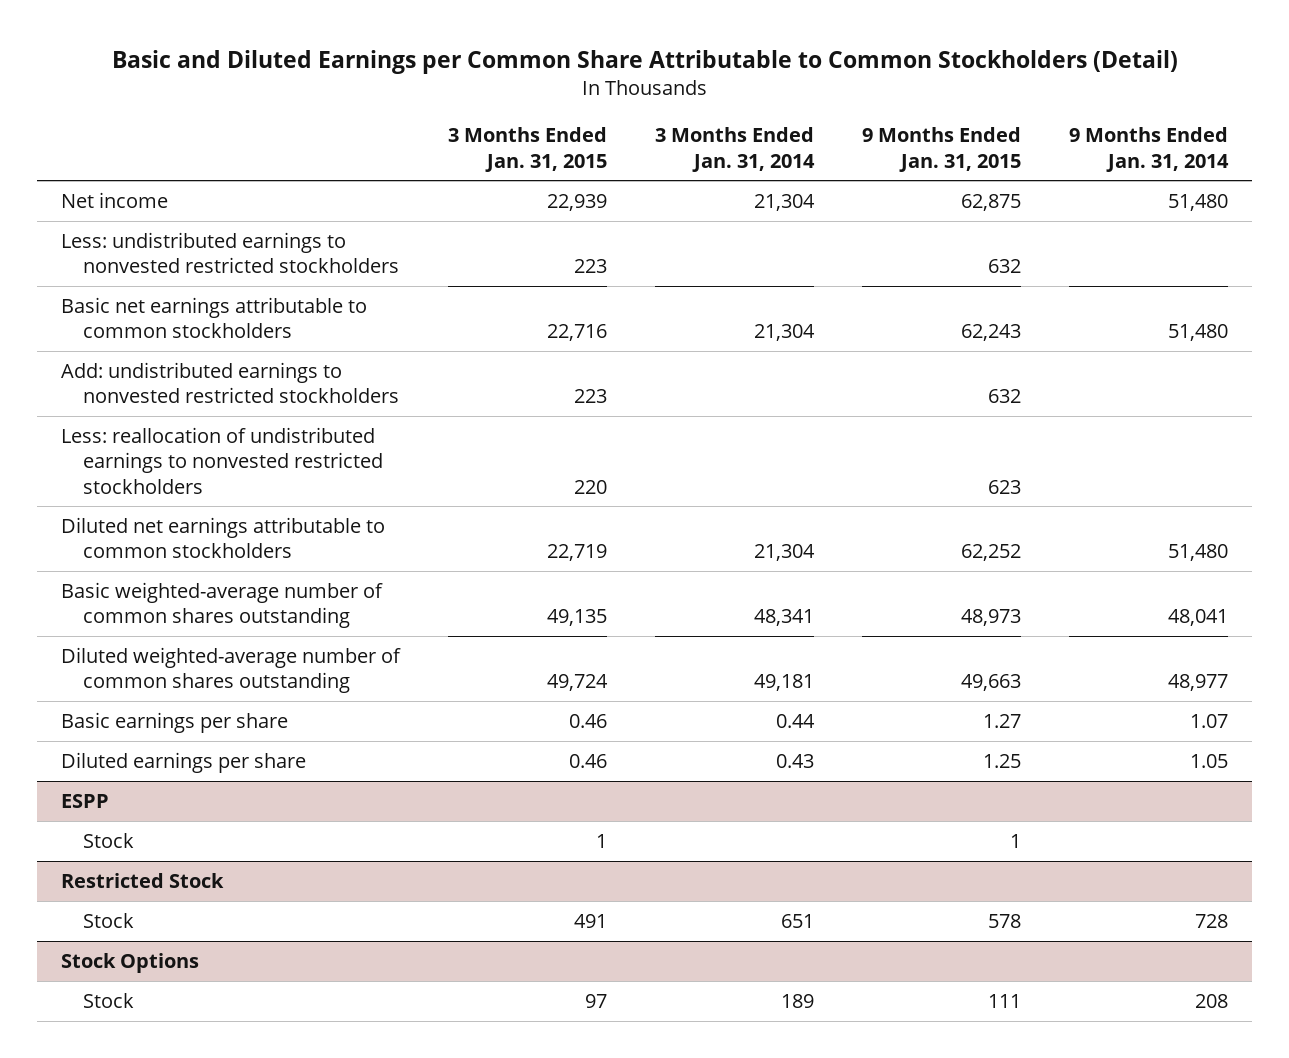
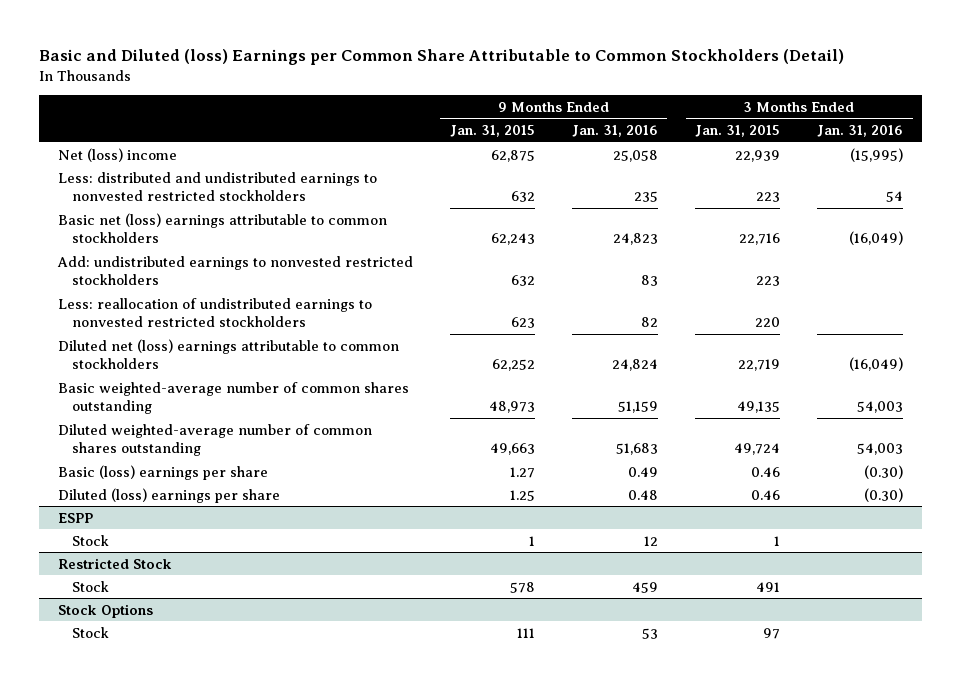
[111,50,1178,75] Basic and Diluted Earnings per Common Share Attributable to Common Stockholders (Detail) -> [38,49,844,66] Basic and Diluted (loss) Earnings per Common Share Attributable to Common Stockholders (Detail)
[655,127,816,172] 3 Months Ended Jan. 31, 2014 -> none
[1068,127,1229,172] 9 Months Ended Jan. 31, 2014 -> none
none -> [571,125,658,138] Jan. 31, 2016
none -> [817,125,904,138] Jan. 31, 2016
[61,191,169,208] Net income -> [57,147,177,162] Net (loss) income
[61,231,399,274] Less: undistributed earnings to nonvested restricted stockholders -> [57,171,377,202] Less: distributed and undistributed earnings to nonvested restricted stockholders
[61,296,368,339] Basic net earnings attributable to common stockholders -> [57,212,387,244] Basic net (loss) earnings attributable to common stockholders
[61,516,386,559] Diluted net earnings attributable to common stockholders -> [57,338,399,370] Diluted net (loss) earnings attributable to common stockholders
[61,711,289,733] Basic earnings per share -> [57,464,268,480] Basic (loss) earnings per share
[61,751,307,773] Diluted earnings per share -> [57,487,280,503] Diluted (loss) earnings per share

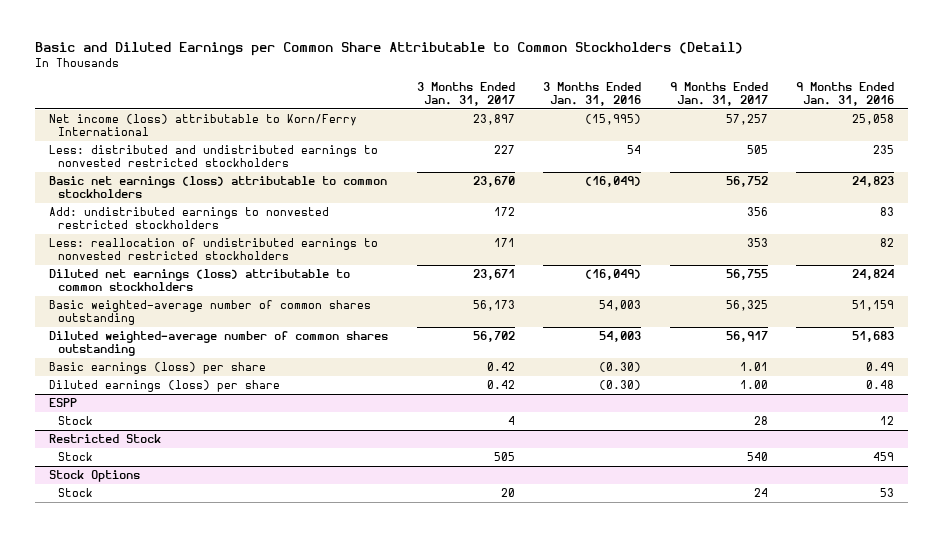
[38,49,844,66] Basic and Diluted (loss) Earnings per Common Share Attributable to Common Stockholders (Detail) -> [34,41,743,56] Basic and Diluted Earnings per Common Share Attributable to Common Stockholders (Detail)
[449,125,535,138] Jan. 31, 2015 -> none
[695,125,781,138] Jan. 31, 2015 -> none
none -> [416,81,515,107] 3 Months Ended Jan. 31, 2017
none -> [669,81,768,107] 9 Months Ended Jan. 31, 2017
[57,147,177,162] Net (loss) income -> [49,113,358,137] Net income (loss) attributable to Korn/Ferry International
[57,212,387,244] Basic net (loss) earnings attributable to common stockholders -> [49,175,388,199] Basic net earnings (loss) attributable to common stockholders
[57,338,399,370] Diluted net (loss) earnings attributable to common stockholders -> [49,268,351,292] Diluted net earnings (loss) attributable to common stockholders
[57,464,268,480] Basic (loss) earnings per share -> [49,361,267,374] Basic earnings (loss) per share
[57,487,280,503] Diluted (loss) earnings per share -> [49,379,281,392] Diluted earnings (loss) per share

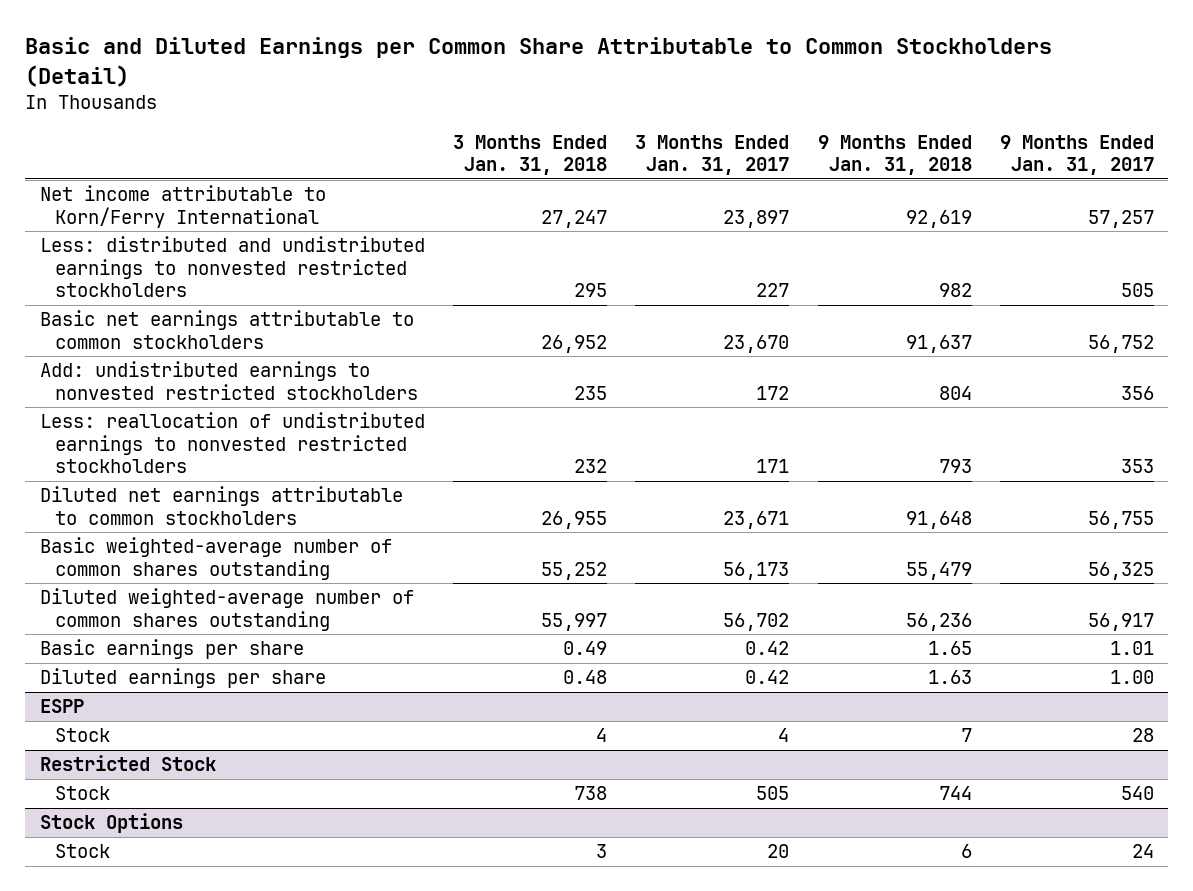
[543,81,642,107] 3 Months Ended Jan. 31, 2016 -> none
[795,81,894,107] 9 Months Ended Jan. 31, 2016 -> none
none -> [452,134,607,176] 3 Months Ended Jan. 31, 2018
none -> [817,134,972,176] 9 Months Ended Jan. 31, 2018
[49,113,358,137] Net income (loss) attributable to Korn/Ferry International -> [39,185,326,228] Net income attributable to Korn/Ferry International
[49,175,388,199] Basic net earnings (loss) attributable to common stockholders -> [39,310,414,349] Basic net earnings attributable to common stockholders
[49,268,351,292] Diluted net earnings (loss) attributable to common stockholders -> [39,486,403,525] Diluted net earnings attributable to common stockholders
[49,361,267,374] Basic earnings (loss) per share -> [39,639,304,660] Basic earnings per share
[49,379,281,392] Diluted earnings (loss) per share -> [39,668,326,689] Diluted earnings per share

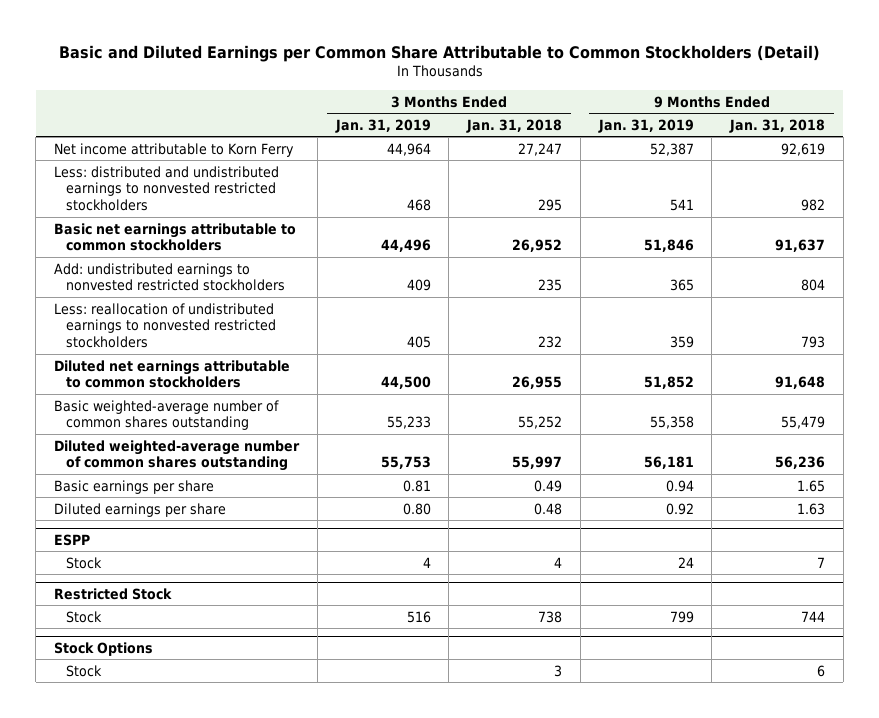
[635,134,790,176] 3 Months Ended Jan. 31, 2017 -> none
[999,134,1154,176] 9 Months Ended Jan. 31, 2017 -> none
none -> [334,118,431,133] Jan. 31, 2019
none -> [597,118,694,133] Jan. 31, 2019
[39,185,326,228] Net income attributable to Korn/Ferry International -> [54,142,295,157] Net income attributable to Korn Ferry

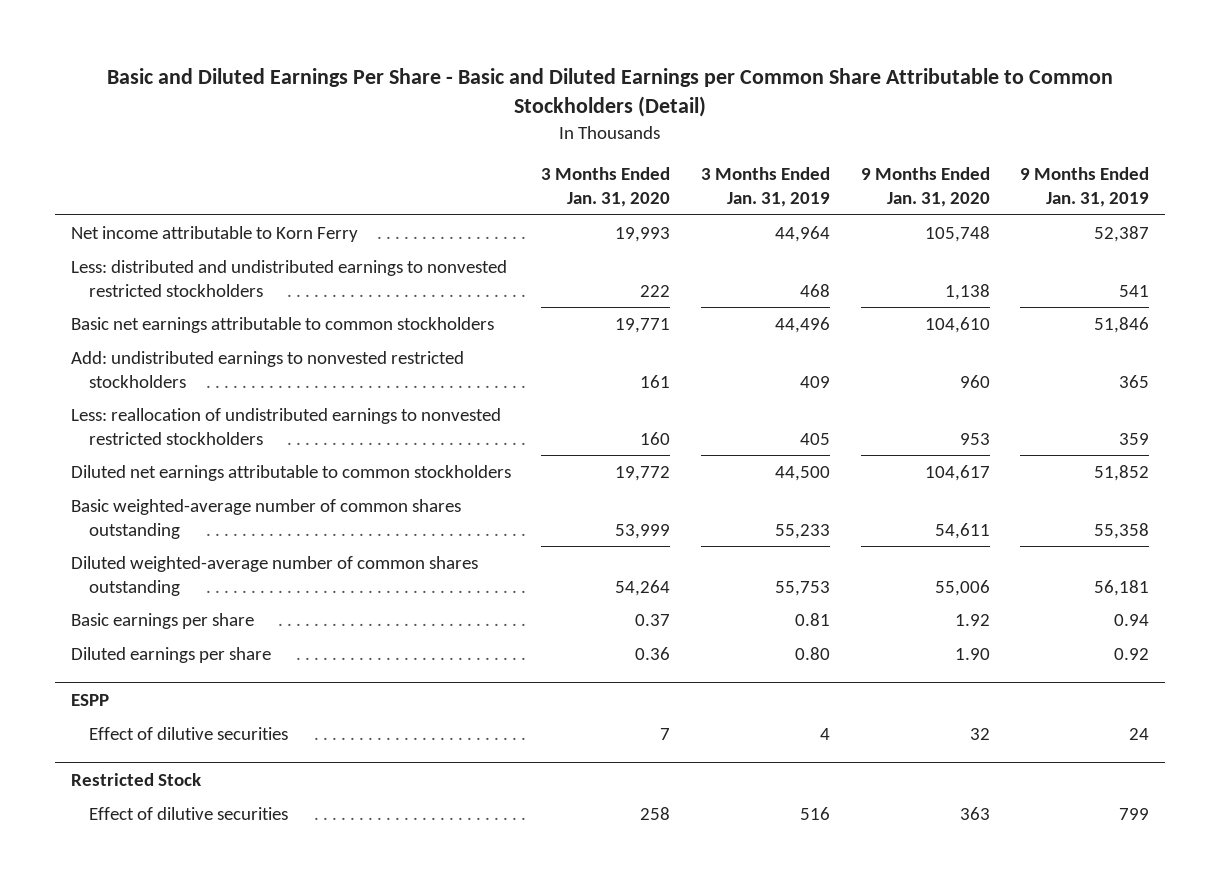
[58,44,820,62] Basic and Diluted Earnings per Common Share Attributable to Common Stockholders (Detail) -> [107,68,1114,118] Basic and Diluted Earnings Per Share - Basic and Diluted Earnings per Common Share Attributable to Common Stockholders (Detail)
[466,118,563,133] Jan. 31, 2018 -> none
[728,118,825,133] Jan. 31, 2018 -> none
none -> [541,167,671,208] 3 Months Ended Jan. 31, 2020
none -> [860,167,990,208] 9 Months Ended Jan. 31, 2020
[66,556,103,569] Stock -> [88,726,288,740] Effect of dilutive securities
[54,641,154,656] Stock Options -> none
[66,664,103,677] Stock -> none
[66,610,103,623] Stock -> [88,806,288,820] Effect of dilutive securities

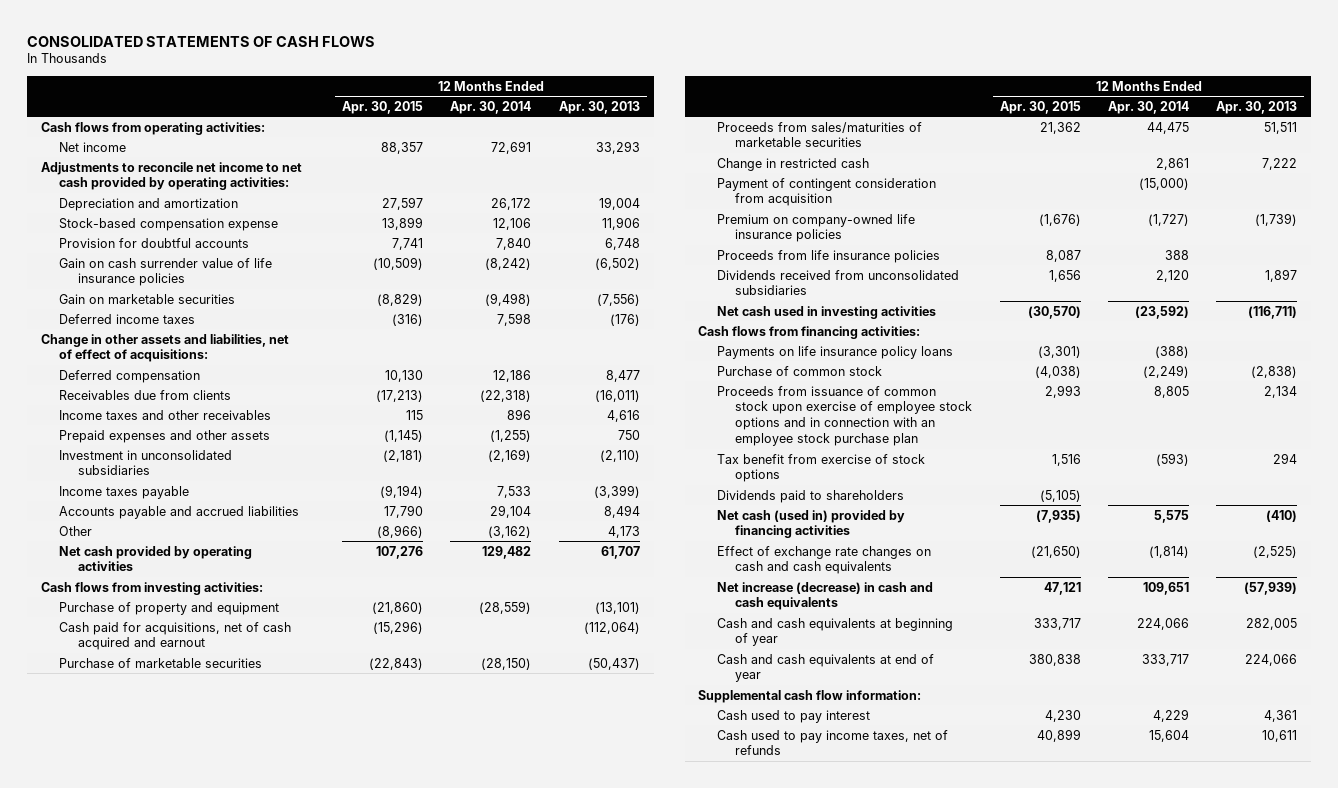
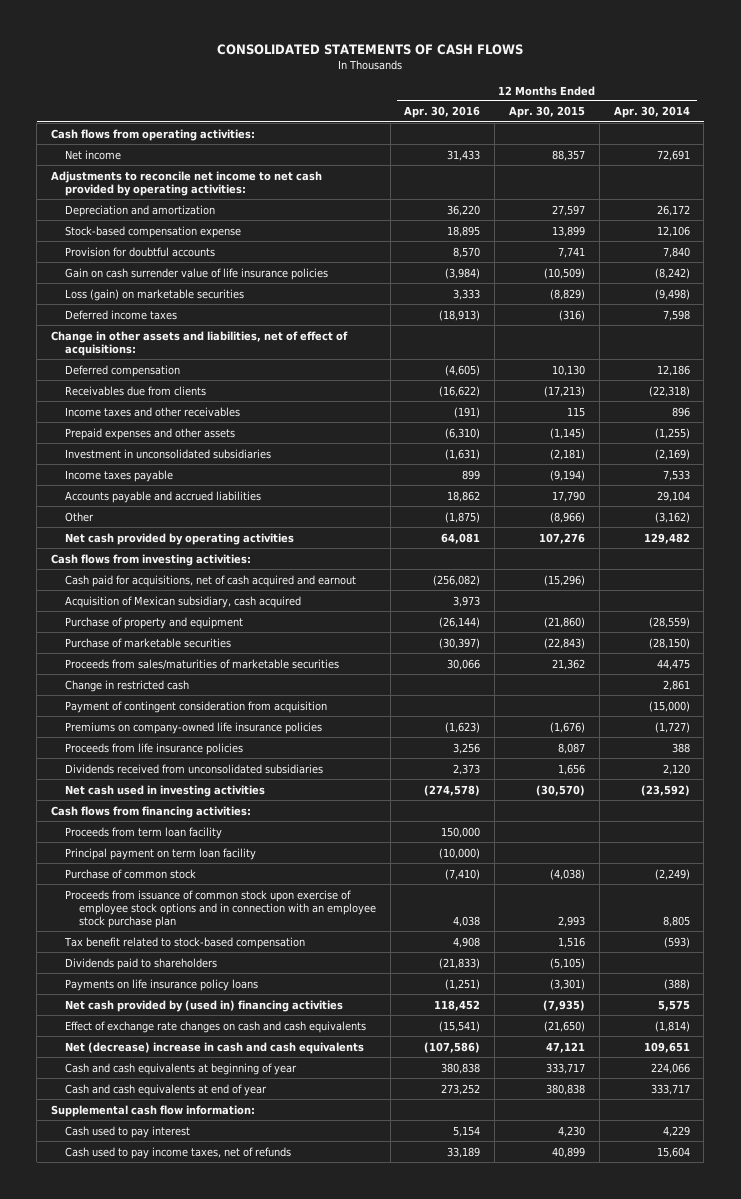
[558,100,640,114] Apr. 30, 2013 -> none
none -> [404,106,481,119] Apr. 30, 2016
[59,293,236,304] Gain on marketable securities -> [65,288,245,301] Loss (gain) on marketable securities
none -> [65,595,302,608] Acquisition of Mexican subsidiary, cash acquired
[59,601,280,615] Purchase of property and equipment -> [65,616,244,629] Purchase of property and equipment
[716,213,915,243] Premium on company-owned life insurance policies -> [65,721,323,734] Premiums on company-owned life insurance policies
none -> [65,826,223,839] Proceeds from term loan facility
none -> [65,847,257,860] Principal payment on term loan facility
[716,453,925,483] Tax benefit from exercise of stock options -> [64,936,306,949] Tax benefit related to stock-based compensation
[716,345,953,359] Payments on life insurance policy loans -> [65,978,259,991] Payments on life insurance policy loans
[716,509,905,539] Net cash (used in) provided by financing activities -> [65,999,344,1012] Net cash provided by (used in) financing activities
[716,581,933,611] Net increase (decrease) in cash and cash equivalents -> [65,1041,365,1054] Net (decrease) increase in cash and cash equivalents

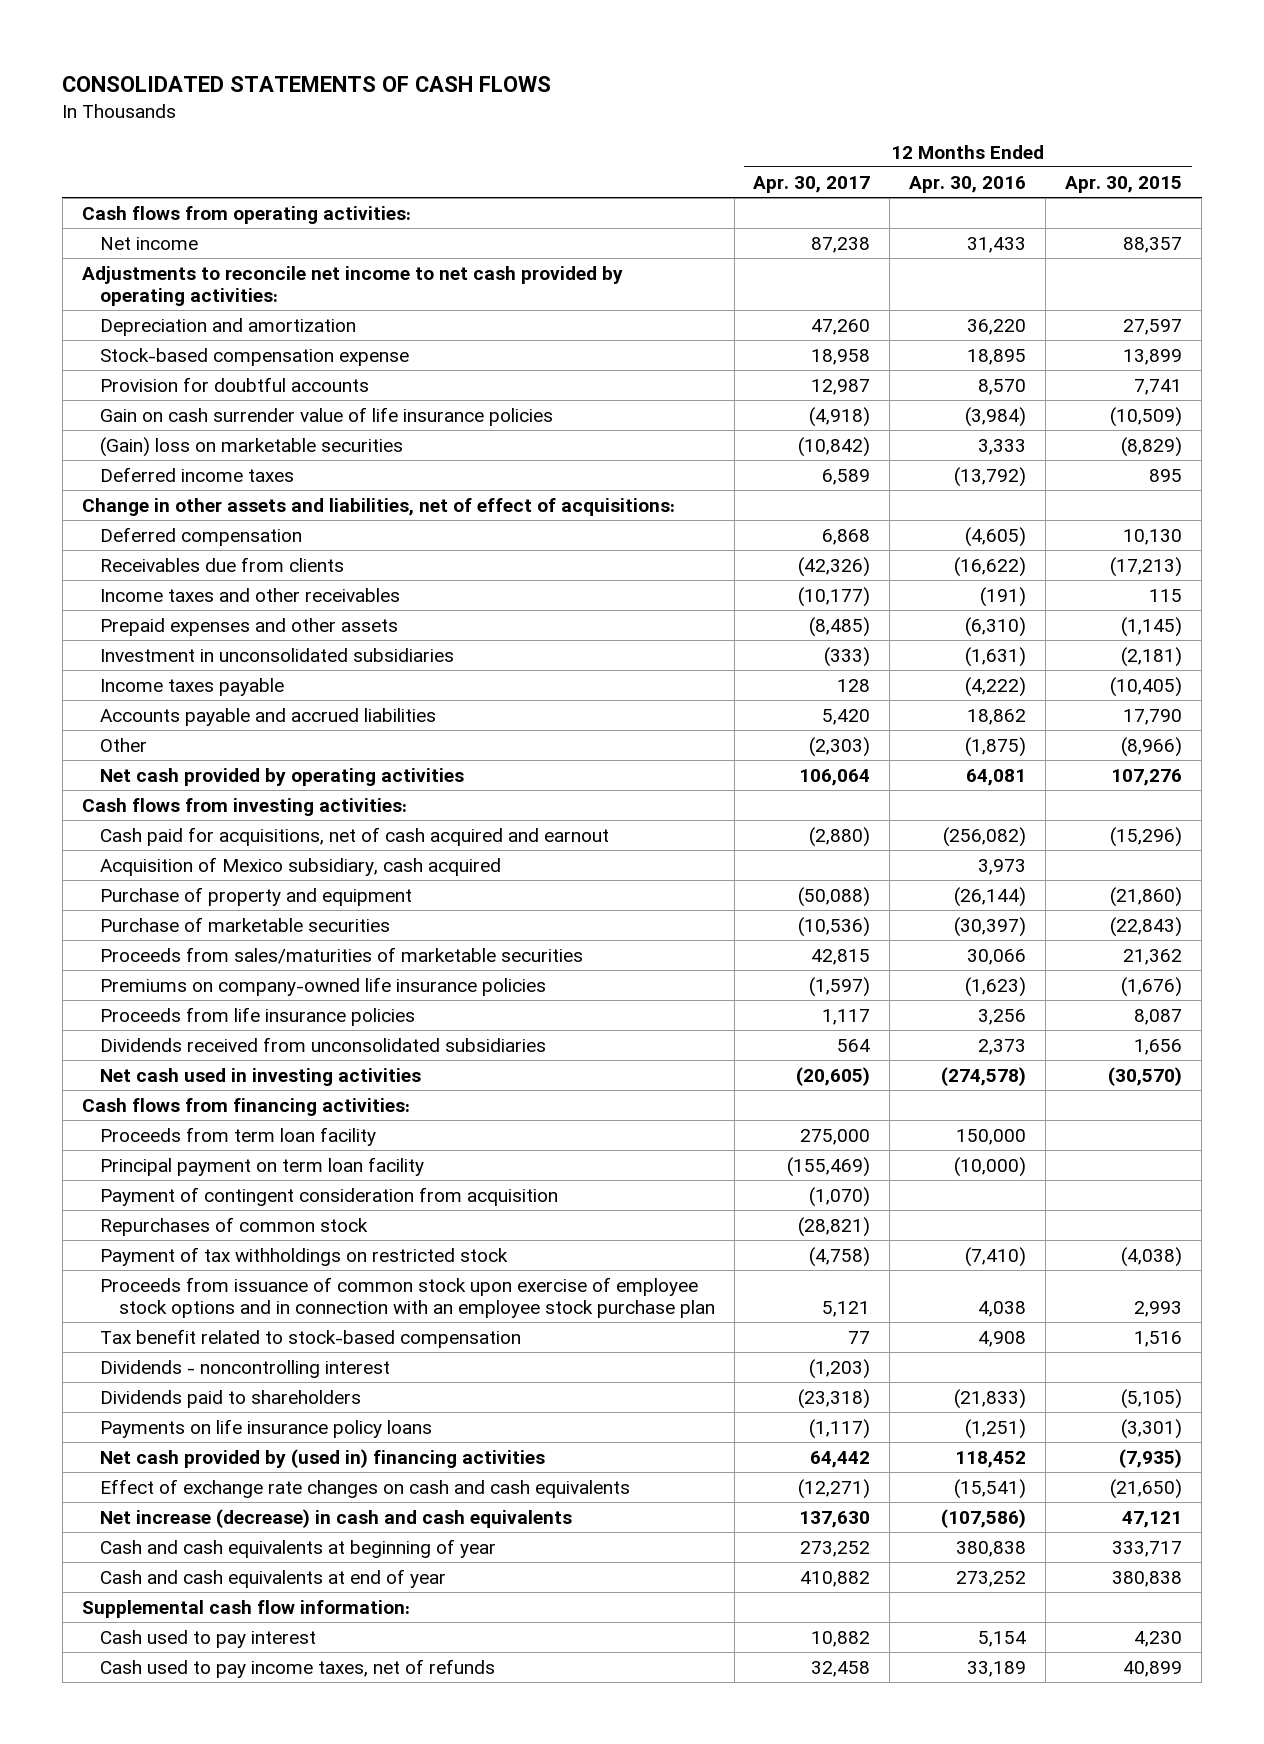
[613,106,690,119] Apr. 30, 2014 -> none
none -> [753,175,871,193] Apr. 30, 2017
[65,288,245,301] Loss (gain) on marketable securities -> [100,436,404,457] (Gain) loss on marketable securities
[439,309,481,321] (18,913) -> [954,466,1027,487] (13,792)
[559,309,586,321] (316) -> [1149,468,1183,482] 895
[462,469,481,480] 899 -> [965,676,1027,697] (4,222)
[550,469,586,481] (9,194) -> [1110,676,1183,697] (10,405)
[65,595,302,608] Acquisition of Mexican subsidiary, cash acquired -> [100,856,502,876] Acquisition of Mexico subsidiary, cash acquired
[65,679,190,692] Change in restricted cash -> none
[65,700,328,713] Payment of contingent consideration from acquisition -> [100,1186,559,1206] Payment of contingent consideration from acquisition
none -> [100,1216,369,1236] Repurchases of common stock
[65,868,197,879] Purchase of common stock -> [100,1246,509,1266] Payment of tax withholdings on restricted stock
none -> [100,1359,391,1378] Dividends - noncontrolling interest
[65,1041,365,1054] Net (decrease) increase in cash and cash equivalents -> [100,1508,573,1528] Net increase (decrease) in cash and cash equivalents

